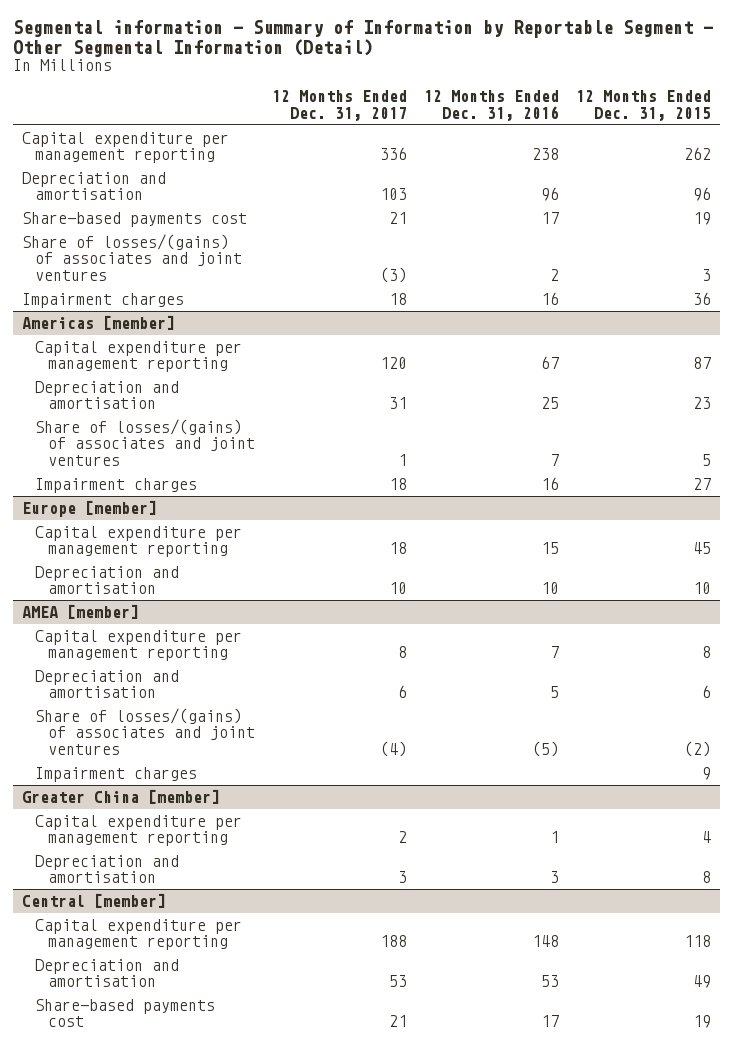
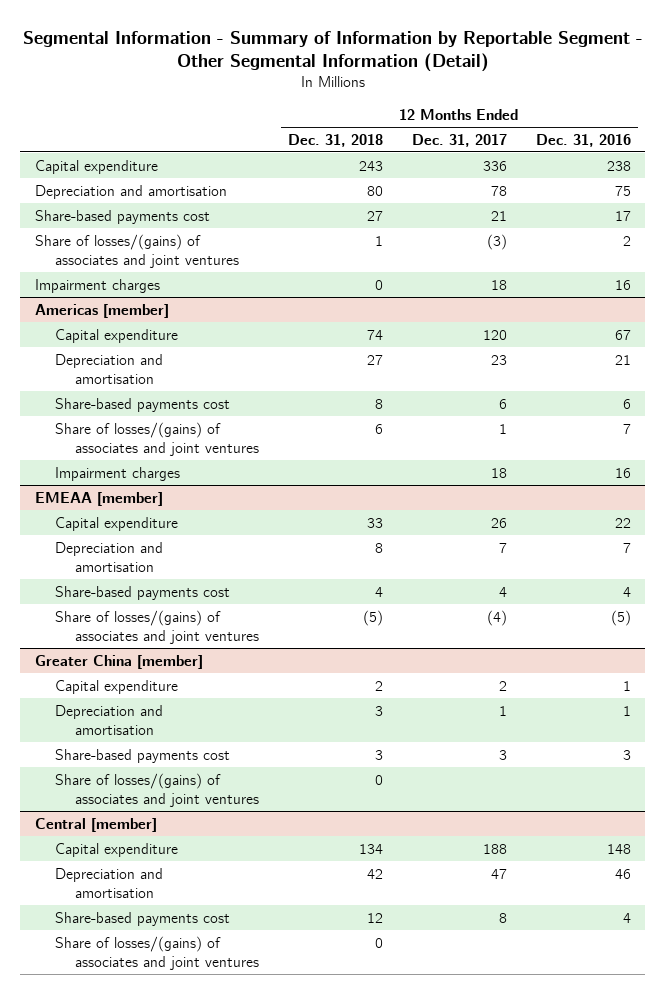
[13,19,714,57] Segmental information - Summary of Information by Reportable Segment - Other Segmental Information (Detail) -> [22,30,643,72] Segmental Information - Summary of Information by Reportable Segment - Other Segmental Information (Detail)
[576,90,712,121] 12 Months Ended Dec. 31, 2015 -> none
none -> [288,133,384,147] Dec. 31, 2018
[21,131,229,164] Capital expenditure per management reporting -> [34,159,158,174] Capital expenditure
[380,188,408,201] 103 -> [490,185,507,196] 78
[541,187,560,202] 96 -> [614,185,631,196] 75
[34,340,242,373] Capital expenditure per management reporting -> [54,328,178,343] Capital expenditure
[389,397,408,410] 31 -> [490,354,507,365] 23
[541,397,560,410] 25 -> [614,354,631,365] 21
none -> [54,397,230,412] Share-based payments cost
[21,499,157,517] Europe [member] -> none
[21,603,139,619] AMEA [member] -> none
[34,629,242,662] Capital expenditure per management reporting -> none
[34,669,179,699] Depreciation and amortisation -> none
none -> [34,491,163,506] EMEAA [member]
[34,525,242,558] Capital expenditure per management reporting -> [54,516,178,531] Capital expenditure
[389,542,408,555] 18 -> [490,517,507,528] 26
[541,542,560,555] 15 -> [614,517,631,528] 22
[389,582,408,595] 10 -> [498,542,507,553] 7
[541,582,560,595] 10 -> [622,542,631,553] 7
none -> [54,585,230,600] Share-based payments cost
[34,766,197,782] Impairment charges -> none
[34,814,242,847] Capital expenditure per management reporting -> [54,679,178,694] Capital expenditure
[398,871,408,884] 3 -> [498,705,507,716] 1
[550,871,560,884] 3 -> [622,705,631,716] 1
none -> [54,748,230,763] Share-based payments cost
none -> [54,772,260,807] Share of losses/(gains) of associates and joint ventures
[34,918,242,951] Capital expenditure per management reporting -> [54,842,178,857] Capital expenditure
[389,975,408,988] 53 -> [490,868,507,879] 47
[541,975,560,988] 53 -> [614,868,631,879] 46
[389,1015,408,1028] 21 -> [498,912,507,923] 8
[541,1015,560,1028] 17 -> [622,912,631,923] 4
none -> [54,935,260,970] Share of losses/(gains) of associates and joint ventures

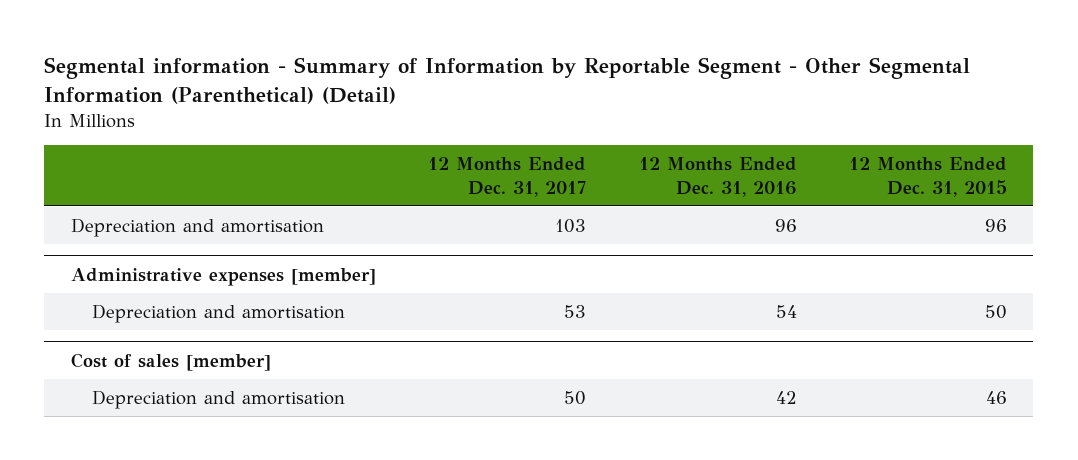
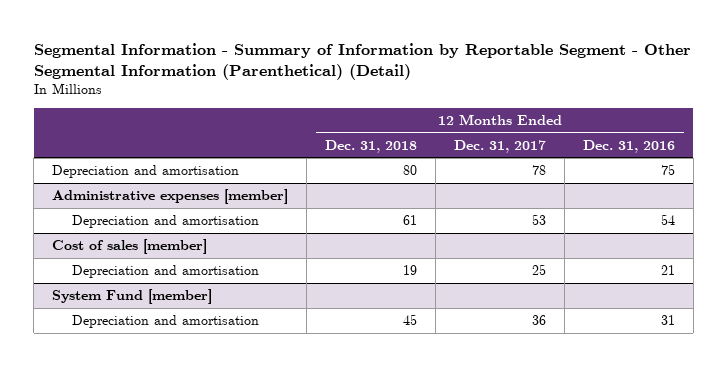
[44,57,971,104] Segmental information - Summary of Information by Reportable Segment - Other Segmental Information (Parenthetical) (Detail) -> [33,42,691,80] Segmental Information - Summary of Information by Reportable Segment - Other Segmental Information (Parenthetical) (Detail)
[849,156,1008,197] 12 Months Ended Dec. 31, 2015 -> none
none -> [324,139,417,153] Dec. 31, 2018
[555,218,587,233] 103 -> [531,165,546,176] 78
[774,218,797,232] 96 -> [660,164,675,176] 75
[564,390,587,405] 50 -> [531,264,546,276] 25
[775,390,797,404] 42 -> [660,265,675,276] 21
none -> [51,289,212,305] System Fund [member]
none -> [71,315,259,329] Depreciation and amortisation

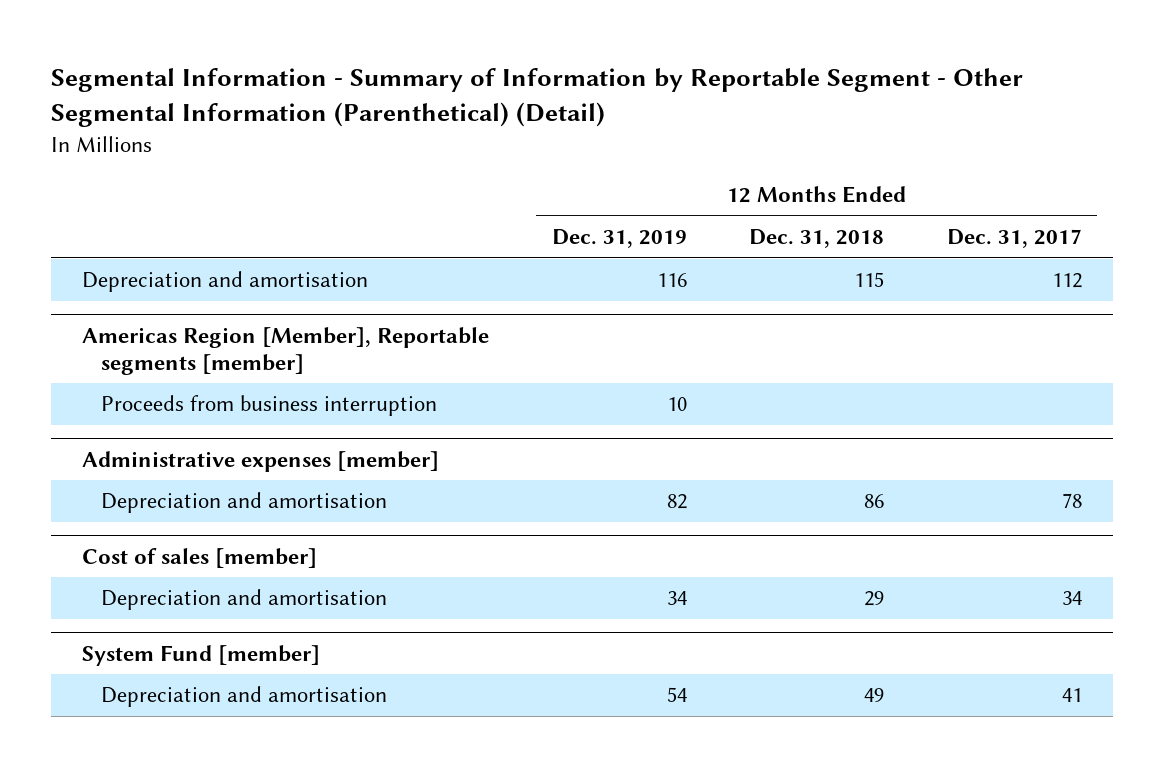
[582,139,675,153] Dec. 31, 2016 -> none
none -> [551,229,687,249] Dec. 31, 2019
[402,165,417,176] 80 -> [854,272,885,288] 115
[531,165,546,176] 78 -> [1051,273,1082,289] 112
none -> [82,326,490,375] Americas Region [Member], Reportable segments [member]
none -> [101,395,438,417] Proceeds from business interruption
[402,215,417,226] 61 -> [864,494,885,509] 86
[531,214,546,226] 53 -> [1061,493,1082,509] 78
[402,265,417,276] 19 -> [864,591,885,607] 29
[531,264,546,276] 25 -> [1061,591,1082,606] 34
[402,314,417,326] 45 -> [864,688,885,703] 49
[531,315,546,326] 36 -> [1061,688,1082,703] 41

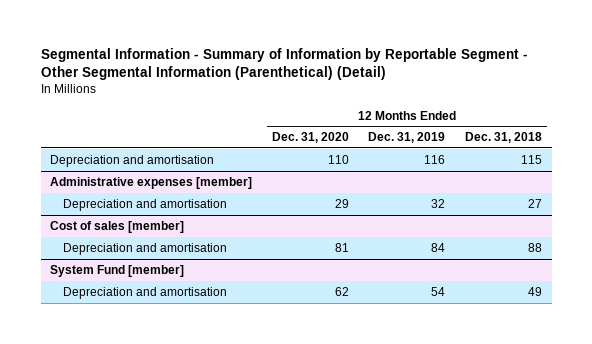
[946,229,1082,249] Dec. 31, 2017 -> none
none -> [271,132,349,144] Dec. 31, 2020
[82,326,490,375] Americas Region [Member], Reportable segments [member] -> none
[101,395,438,417] Proceeds from business interruption -> none
[666,494,687,510] 82 -> [431,198,446,208] 32
[864,494,885,509] 86 -> [527,198,542,208] 27
[666,591,687,606] 34 -> [431,242,446,252] 84
[864,591,885,607] 29 -> [527,242,542,252] 88

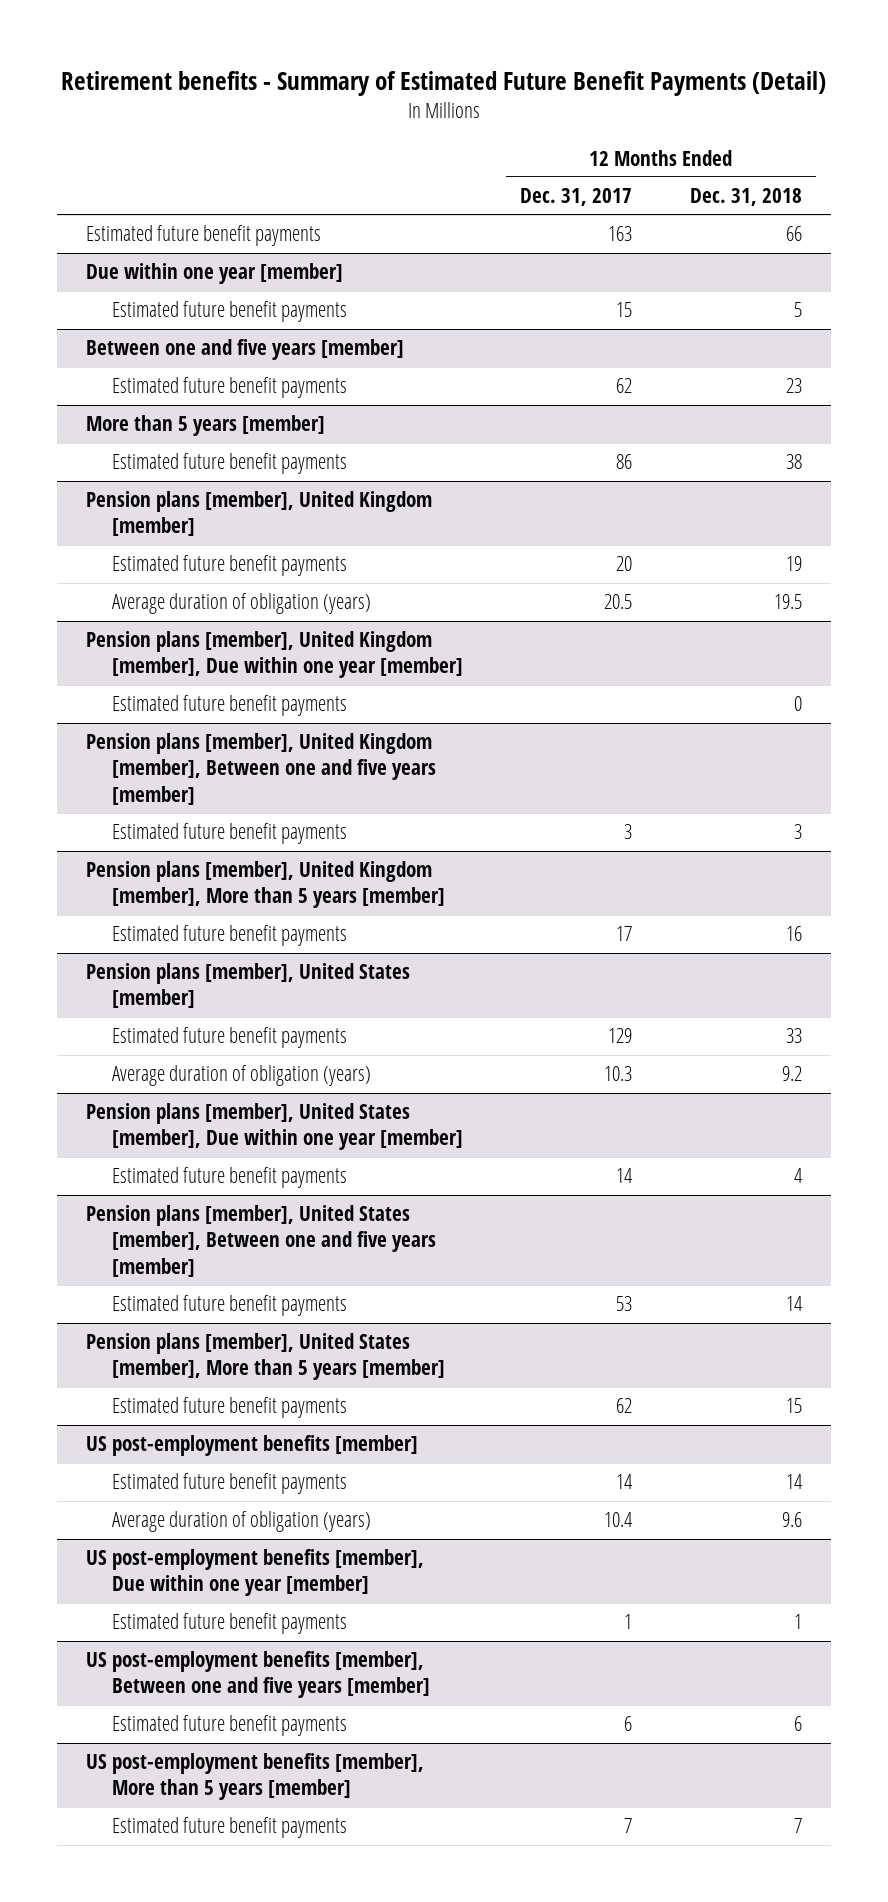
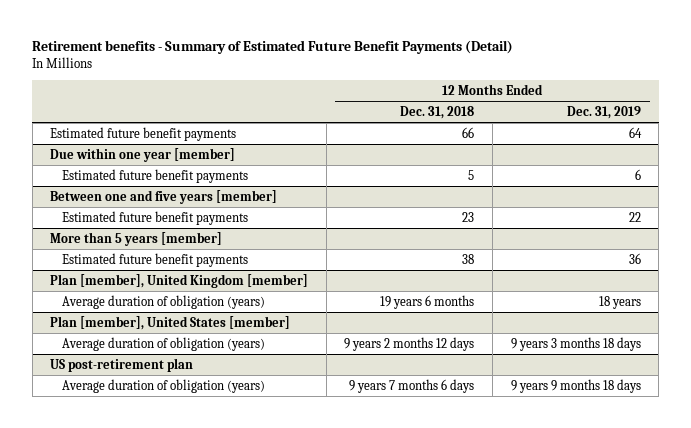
[520,188,633,207] Dec. 31, 2017 -> none
none -> [566,105,641,119] Dec. 31, 2019
[111,555,347,577] Estimated future benefit payments -> none
[85,631,463,679] Pension plans [member], United Kingdom [member], Due within one year [member] -> none
[111,695,347,717] Estimated future benefit payments -> none
[85,733,436,805] Pension plans [member], United Kingdom [member], Between one and five years [member] -> none
[111,823,347,845] Estimated future benefit payments -> none
[85,861,445,909] Pension plans [member], United Kingdom [member], More than 5 years [member] -> none
[111,925,347,947] Estimated future benefit payments -> none
[111,1027,347,1049] Estimated future benefit payments -> none
[85,1103,463,1151] Pension plans [member], United States [member], Due within one year [member] -> none
[111,1167,347,1189] Estimated future benefit payments -> none
[85,1205,436,1277] Pension plans [member], United States [member], Between one and five years [member] -> none
[111,1295,347,1317] Estimated future benefit payments -> none
[85,1333,445,1381] Pension plans [member], United States [member], More than 5 years [member] -> none
[111,1397,347,1419] Estimated future benefit payments -> none
[111,1473,347,1495] Estimated future benefit payments -> none
[85,1549,424,1597] US post-employment benefits [member], Due within one year [member] -> none
[111,1613,347,1635] Estimated future benefit payments -> none
[85,1651,430,1699] US post-employment benefits [member], Between one and five years [member] -> none
[111,1715,347,1737] Estimated future benefit payments -> none
[85,1753,424,1801] US post-employment benefits [member], More than 5 years [member] -> none
[111,1817,347,1839] Estimated future benefit payments -> none
[85,491,432,537] Pension plans [member], United Kingdom [member] -> [50,273,309,288] Plan [member], United Kingdom [member]
[773,594,802,610] 19.5 -> [380,294,475,309] 19 years 6 months
[85,963,410,1009] Pension plans [member], United States [member] -> [50,315,291,330] Plan [member], United States [member]
[781,1066,802,1082] 9.2 -> [344,336,475,351] 9 years 2 months 12 days
[85,1435,418,1457] US post-employment benefits [member] -> [50,357,194,372] US post-retirement plan
[781,1512,802,1528] 9.6 -> [349,378,475,393] 9 years 7 months 6 days

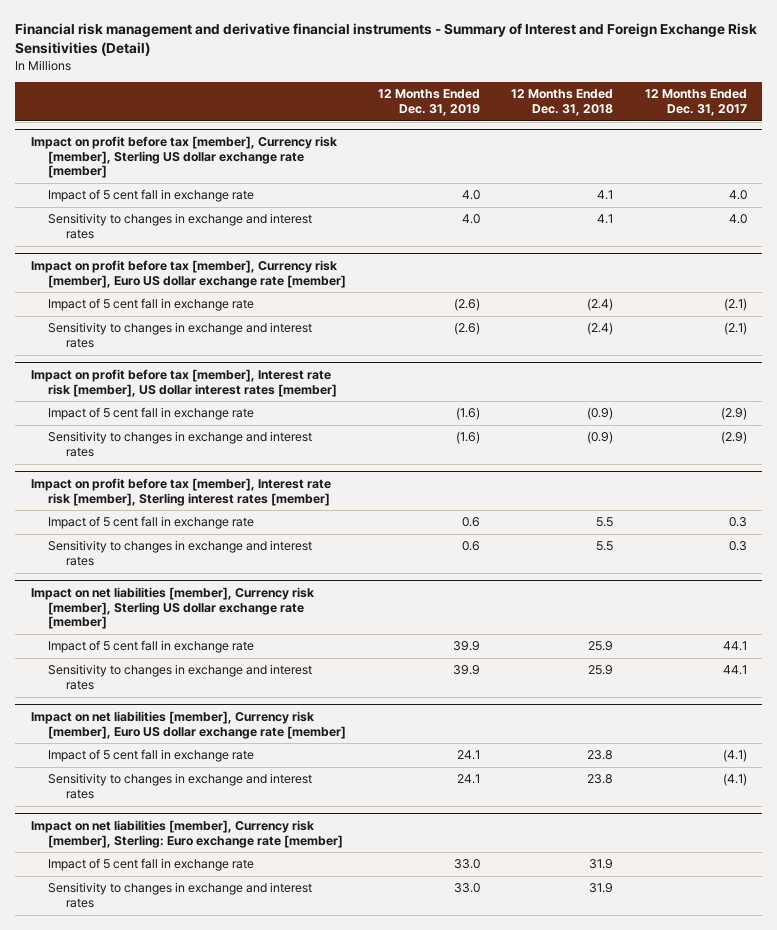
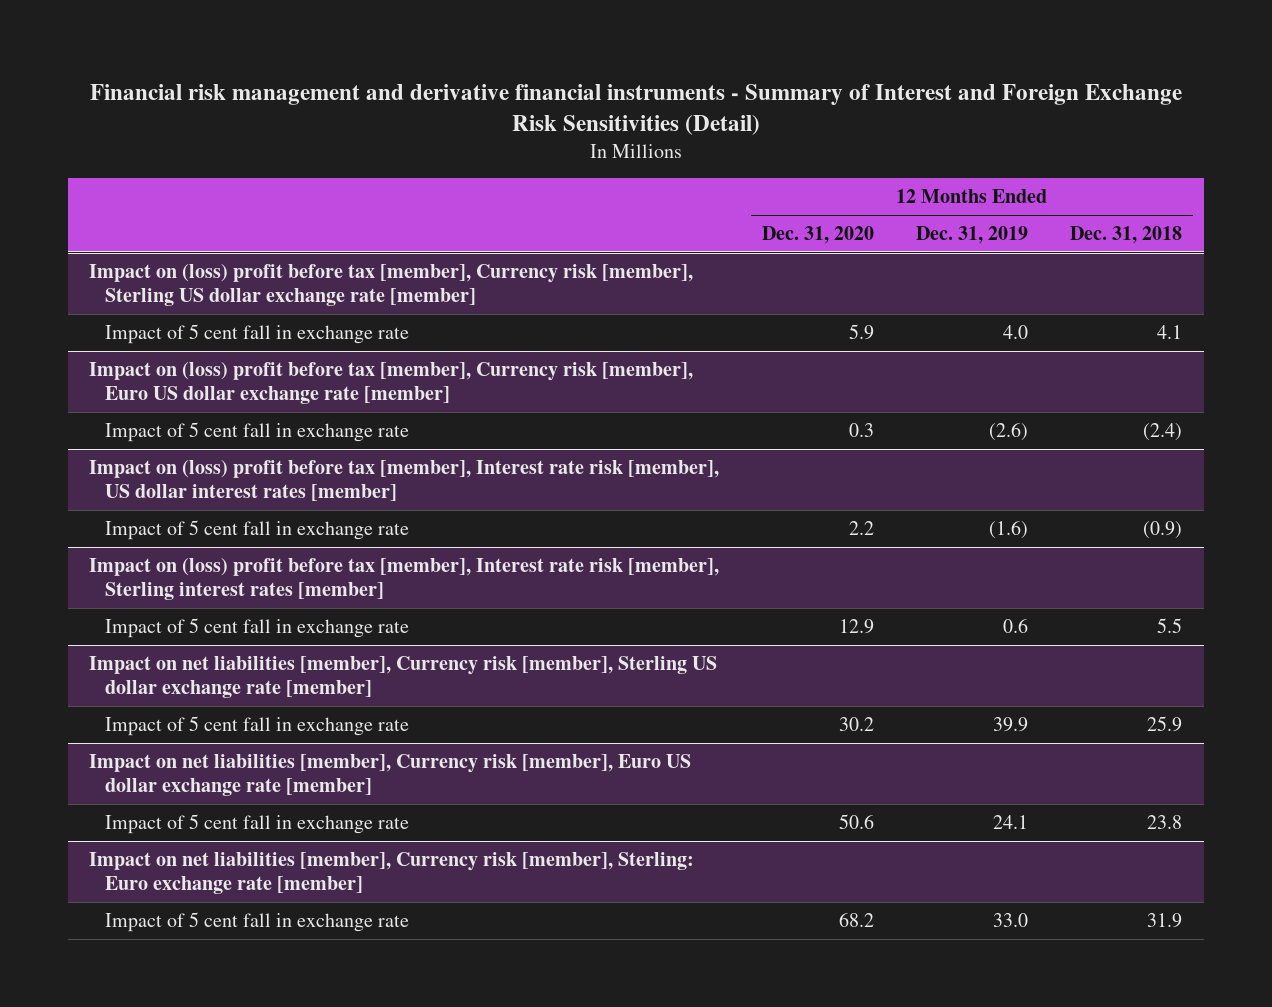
[644,89,747,117] 12 Months Ended Dec. 31, 2017 -> none
none -> [761,226,874,245] Dec. 31, 2020
[30,135,337,179] Impact on profit before tax [member], Currency risk [member], Sterling US dollar exchange rate [member] -> [89,264,694,306] Impact on (loss) profit before tax [member], Currency risk [member], Sterling US dollar exchange rate [member]
[48,213,313,240] Sensitivity to changes in exchange and interest rates -> none
[30,259,347,288] Impact on profit before tax [member], Currency risk [member], Euro US dollar exchange rate [member] -> [89,362,694,404] Impact on (loss) profit before tax [member], Currency risk [member], Euro US dollar exchange rate [member]
[48,322,313,349] Sensitivity to changes in exchange and interest rates -> none
[30,368,338,397] Impact on profit before tax [member], Interest rate risk [member], US dollar interest rates [member] -> [89,460,720,501] Impact on (loss) profit before tax [member], Interest rate risk [member], US dollar interest rates [member]
[48,431,313,458] Sensitivity to changes in exchange and interest rates -> none
[30,477,331,506] Impact on profit before tax [member], Interest rate risk [member], Sterling interest rates [member] -> [89,558,720,600] Impact on (loss) profit before tax [member], Interest rate risk [member], Sterling interest rates [member]
[48,540,313,567] Sensitivity to changes in exchange and interest rates -> none
[48,664,313,691] Sensitivity to changes in exchange and interest rates -> none
[48,773,313,800] Sensitivity to changes in exchange and interest rates -> none
[48,882,313,909] Sensitivity to changes in exchange and interest rates -> none

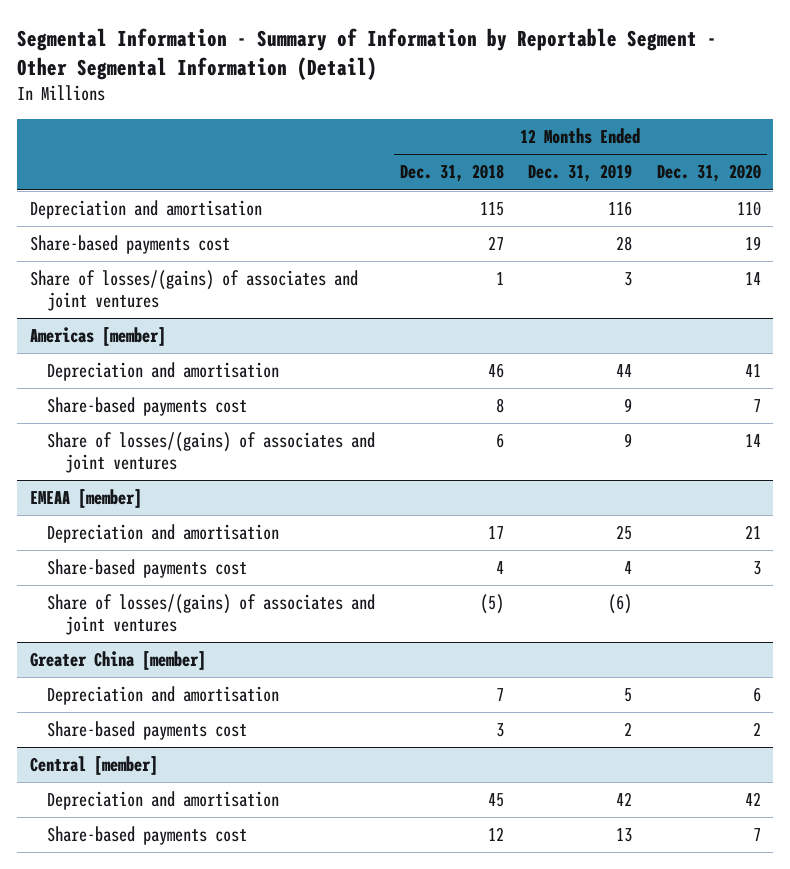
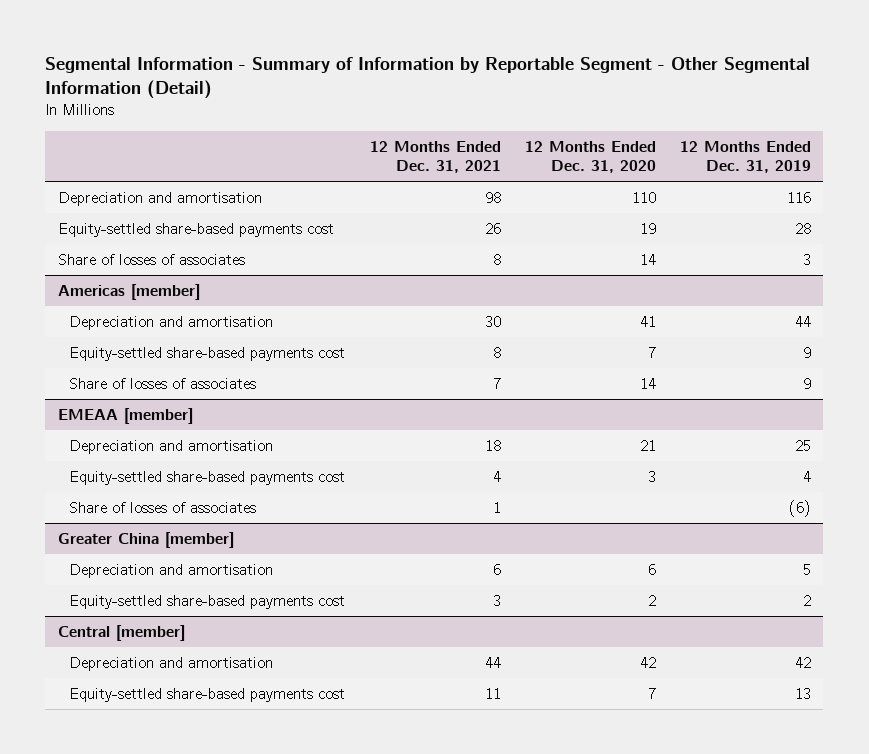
[399,164,504,183] Dec. 31, 2018 -> none
none -> [369,140,501,174] 12 Months Ended Dec. 31, 2021
[29,235,230,255] Share-based payments cost -> [57,222,334,237] Equity-settled share-based payments cost
[29,270,358,312] Share of losses/(gains) of associates and joint ventures -> [57,253,245,265] Share of losses of associates
[47,397,248,417] Share-based payments cost -> [69,346,346,361] Equity-settled share-based payments cost
[47,432,376,474] Share of losses/(gains) of associates and joint ventures -> [69,377,257,389] Share of losses of associates
[47,559,248,579] Share-based payments cost -> [69,470,346,485] Equity-settled share-based payments cost
[47,594,376,636] Share of losses/(gains) of associates and joint ventures -> [69,501,257,513] Share of losses of associates
[47,721,248,741] Share-based payments cost -> [69,594,346,609] Equity-settled share-based payments cost
[47,826,248,846] Share-based payments cost -> [69,687,346,702] Equity-settled share-based payments cost

